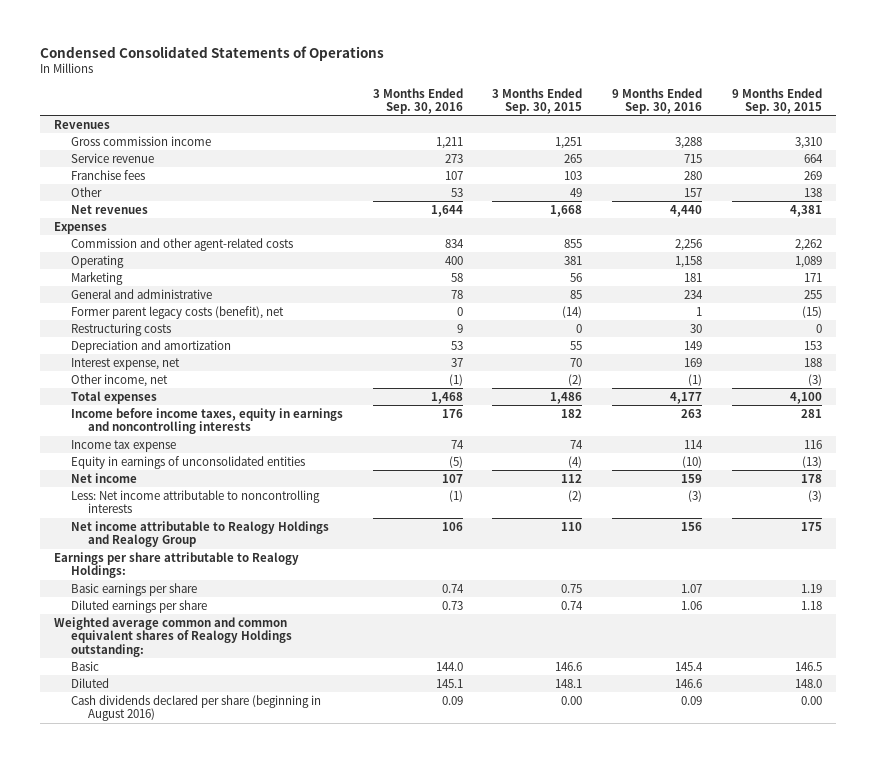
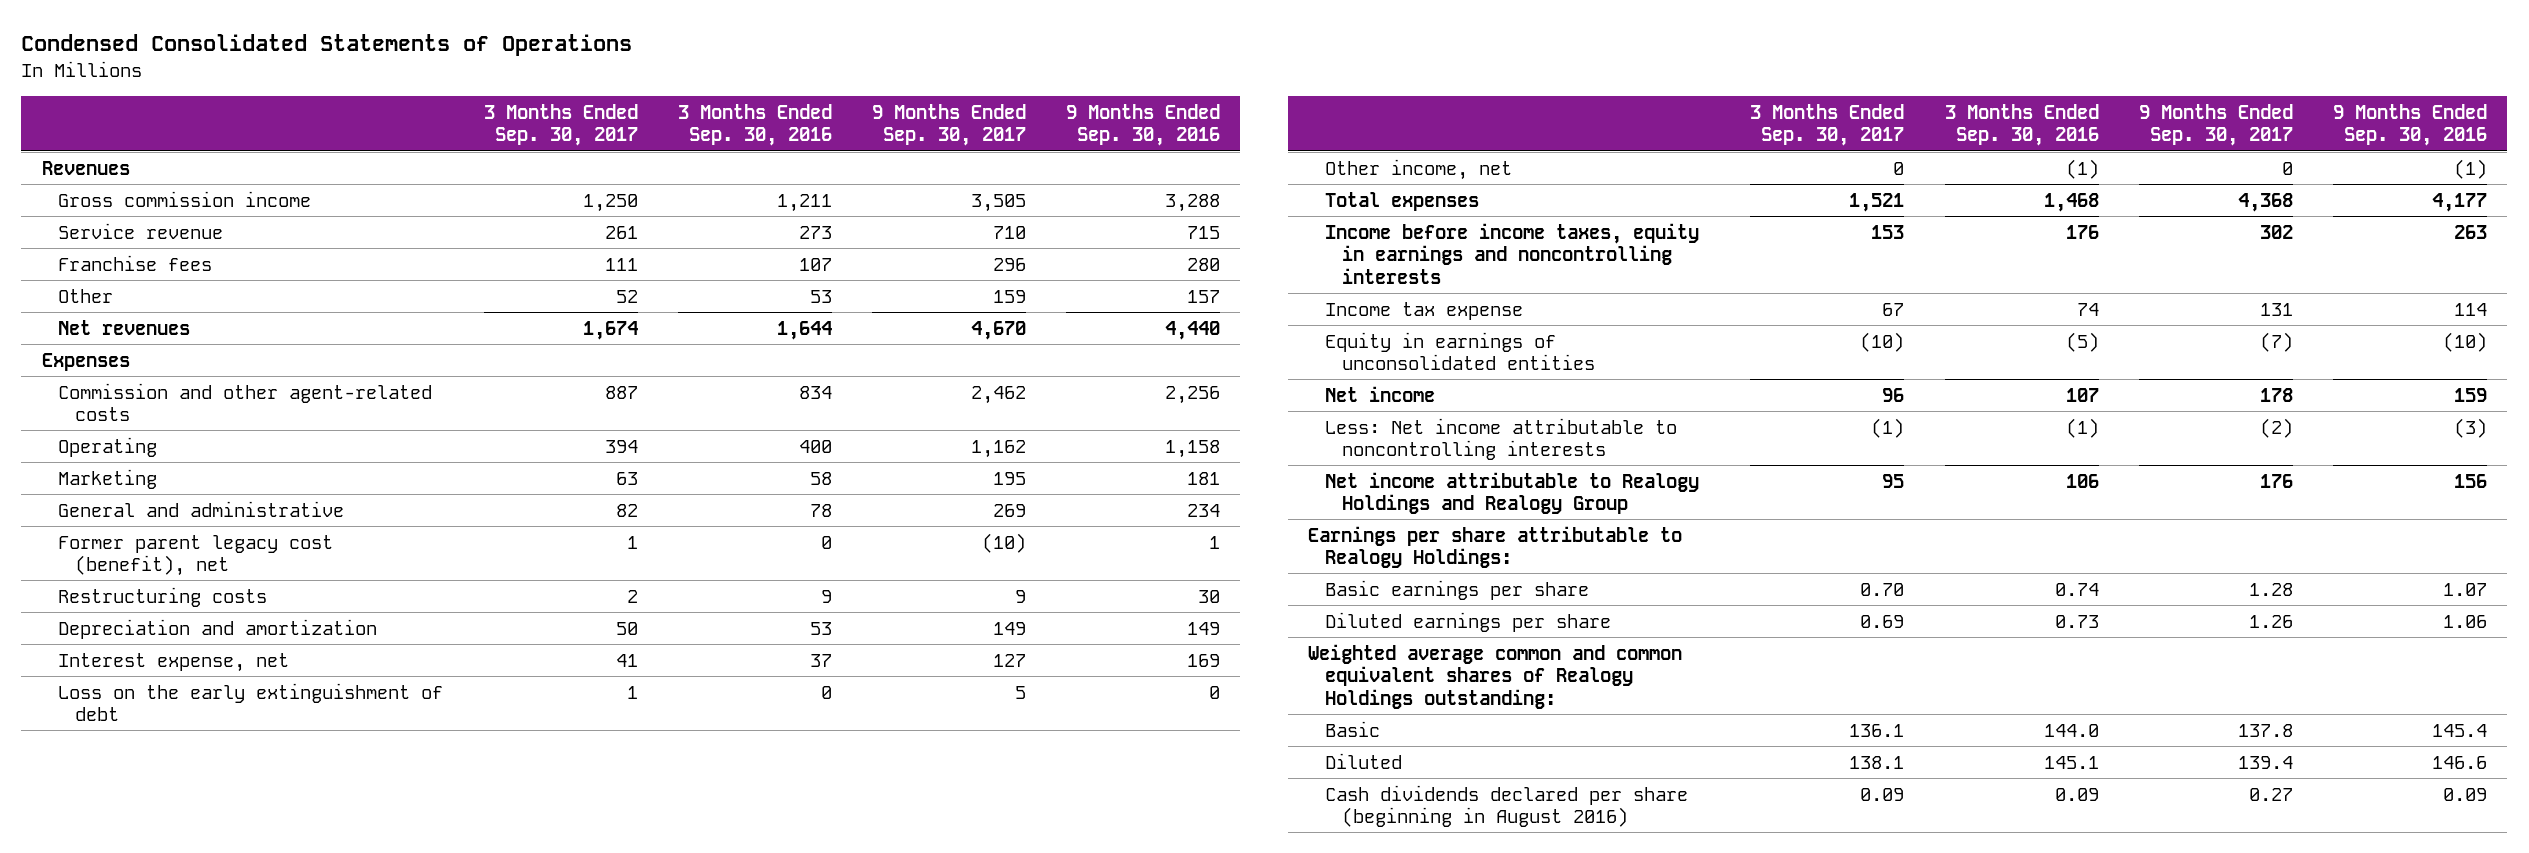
[492,87,583,115] 3 Months Ended Sep. 30, 2015 -> none
[731,87,822,115] 9 Months Ended Sep. 30, 2015 -> none
none -> [483,103,638,147] 3 Months Ended Sep. 30, 2017
none -> [872,103,1027,147] 9 Months Ended Sep. 30, 2017
[71,305,285,319] Former parent legacy costs (benefit), net -> [58,534,334,577] Former parent legacy cost (benefit), net
none -> [58,682,444,722] Loss on the early extinguishment of debt

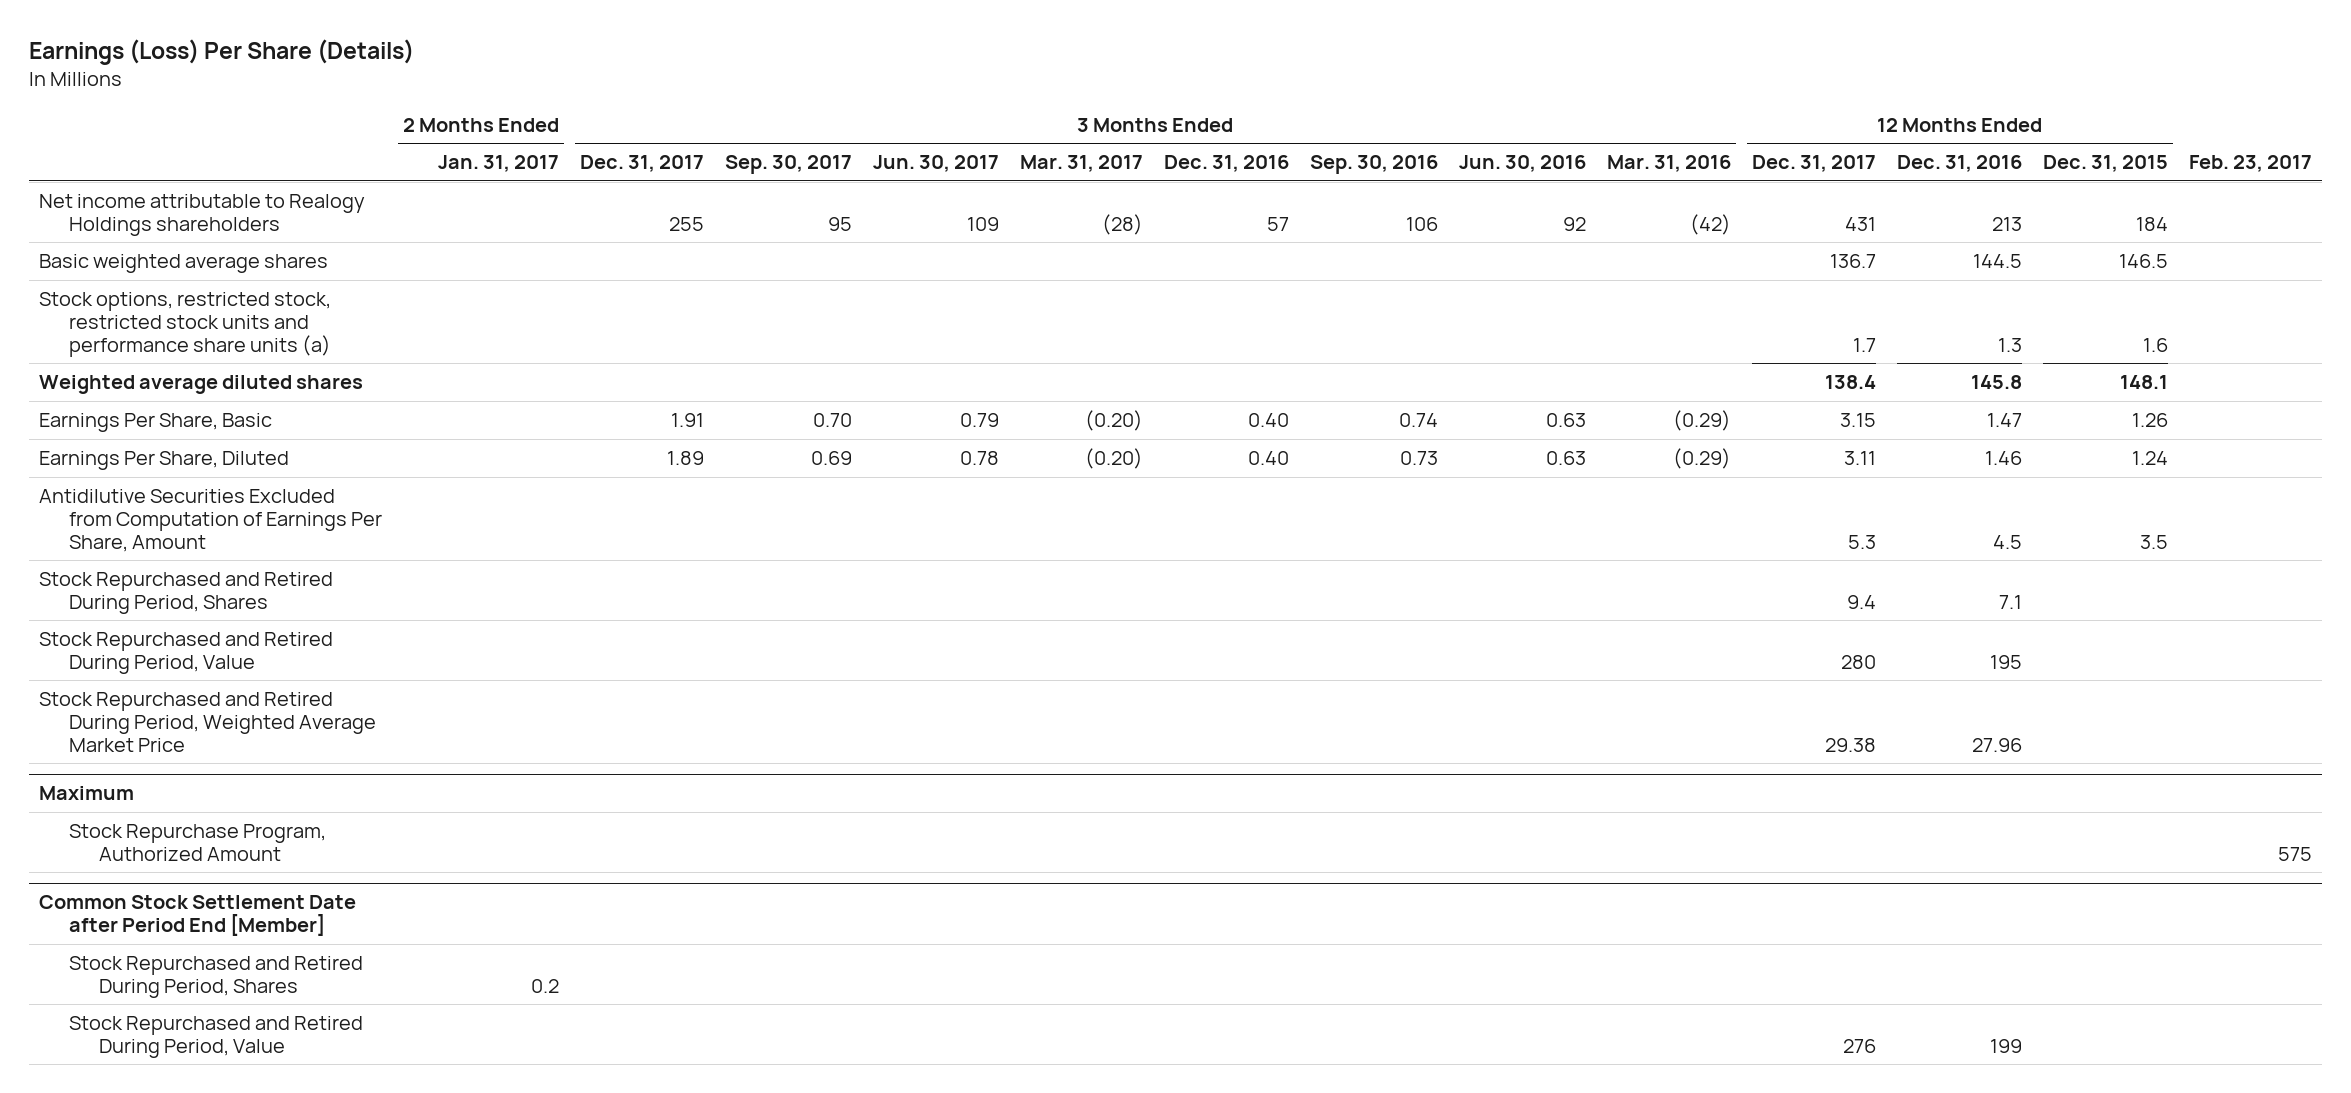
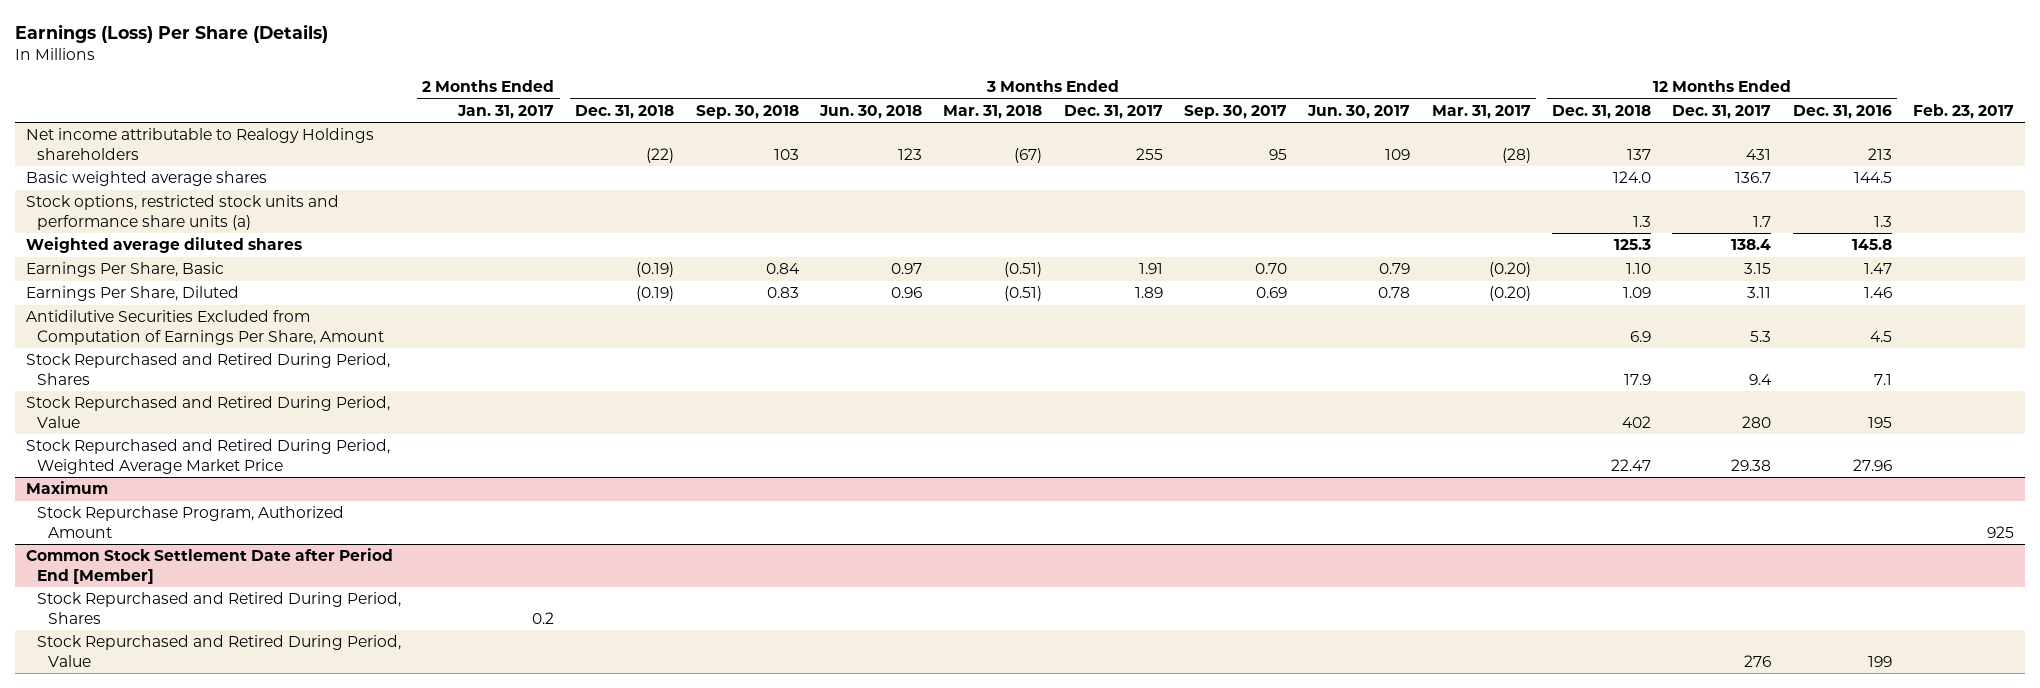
[1163,155,1289,173] Dec. 31, 2016 -> none
[1309,155,1438,175] Sep. 30, 2016 -> none
[1458,155,1586,173] Jun. 30, 2016 -> none
[1606,155,1731,173] Mar. 31, 2016 -> none
[2042,155,2168,173] Dec. 31, 2015 -> none
none -> [575,105,675,120] Dec. 31, 2018
none -> [695,105,799,120] Sep. 30, 2018
none -> [819,105,923,120] Jun. 30, 2018
none -> [943,105,1043,120] Mar. 31, 2018
none -> [1551,105,1651,120] Dec. 31, 2018
[39,292,332,357] Stock options, restricted stock, restricted stock units and performance share units (a) -> [26,195,340,230] Stock options, restricted stock units and performance share units (a)
[2277,846,2312,861] 575 -> [1986,525,2014,538] 925

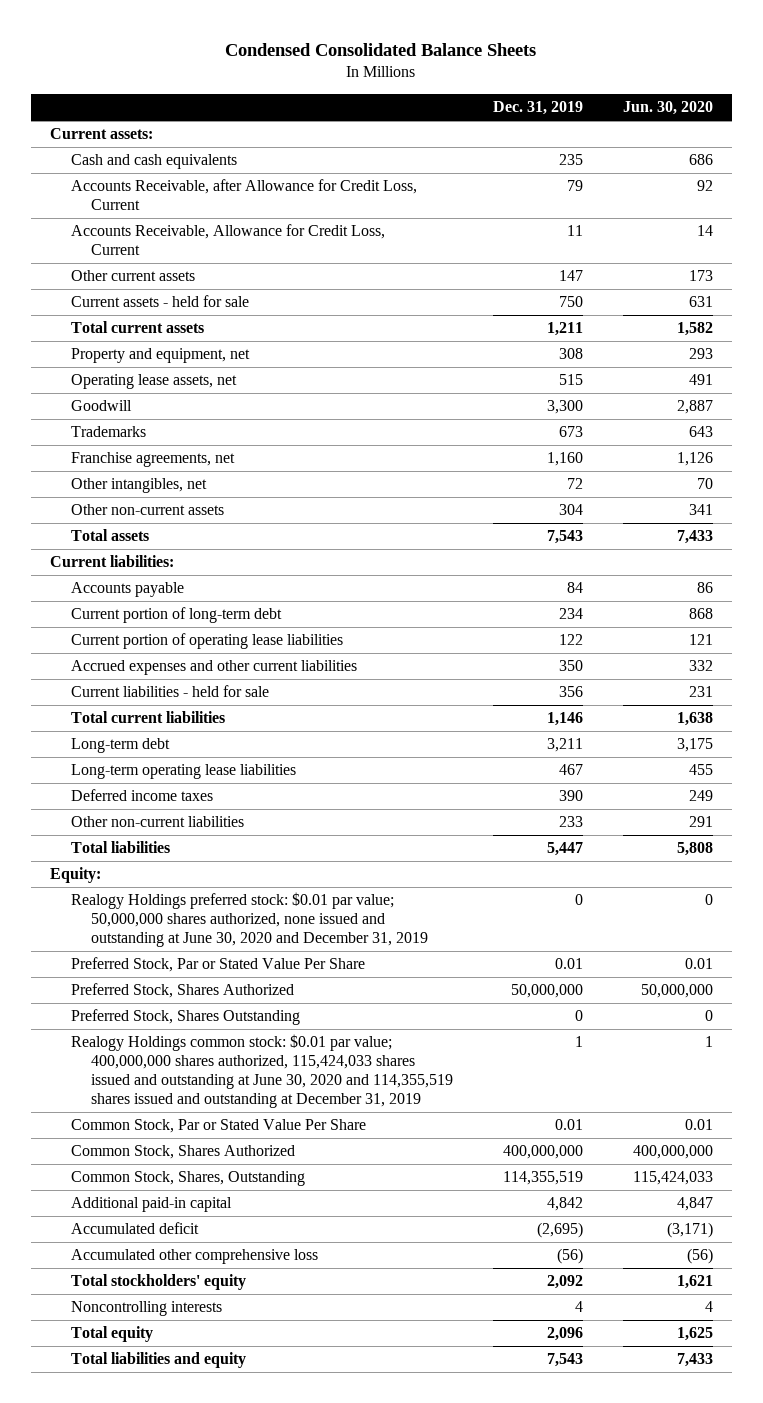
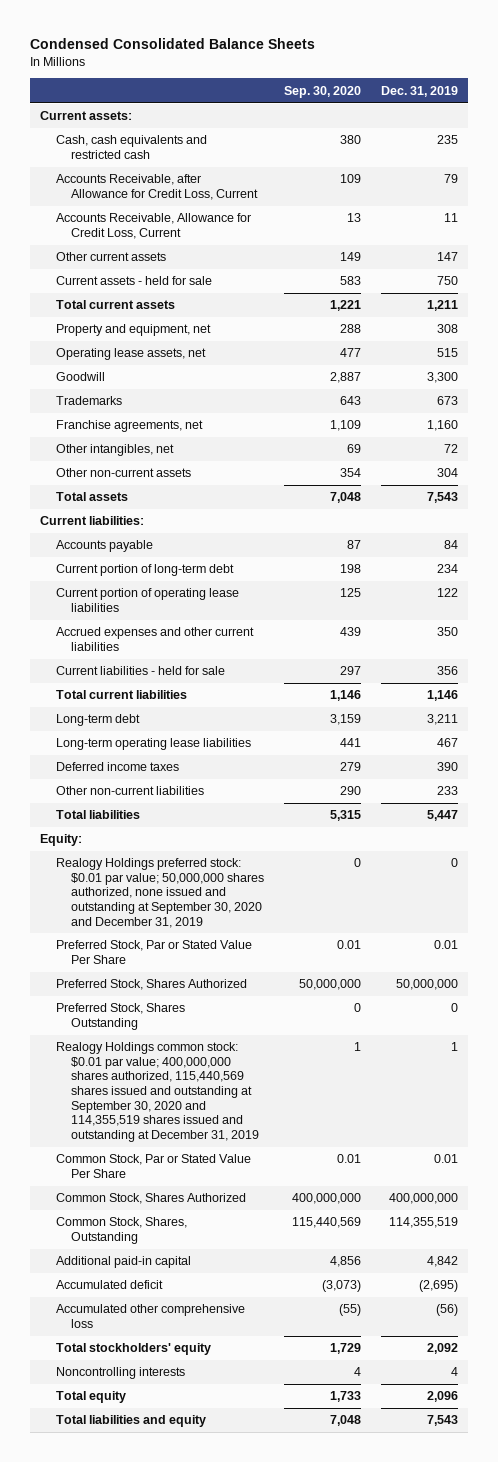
[622,101,713,116] Jun. 30, 2020 -> none
none -> [283,85,361,98] Sep. 30, 2020
[70,154,237,170] Cash and cash equivalents -> [55,135,207,159] Cash, cash equivalents and restricted cash
[70,892,429,948] Realogy Holdings preferred stock: $0.01 par value; 50,000,000 shares authorized, none issued and outstanding at June 30, 2020 and December 31, 2019 -> [55,858,264,928] Realogy Holdings preferred stock: $0.01 par value; 50,000,000 shares authorized, none issued and outstanding at September 30, 2020 and December 31, 2019
[70,1034,454,1109] Realogy Holdings common stock: $0.01 par value; 400,000,000 shares authorized, 115,424,033 shares issued and outstanding at June 30, 2020 and 114,355,519 shares issued and outstanding at December 31, 2019 -> [55,1042,259,1142] Realogy Holdings common stock: $0.01 par value; 400,000,000 shares authorized, 115,440,569 shares issued and outstanding at September 30, 2020 and 114,355,519 shares issued and outstanding at December 31, 2019

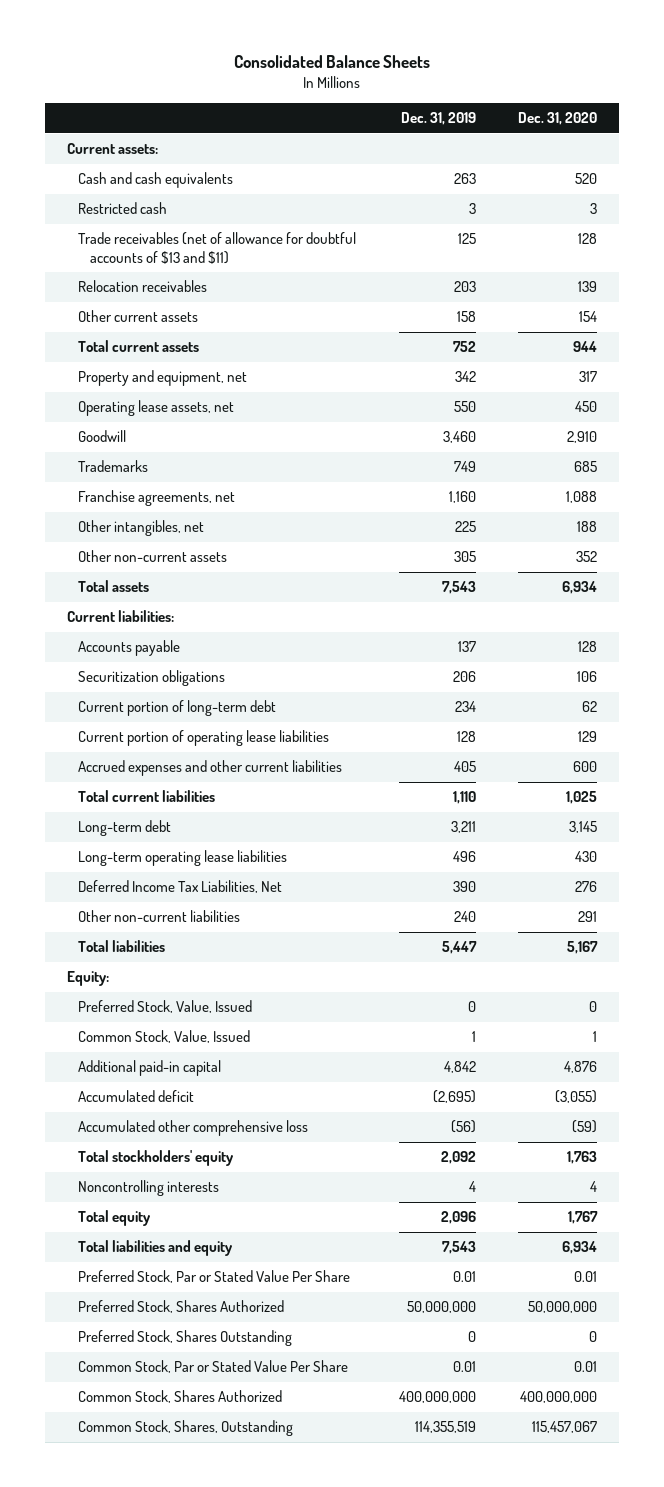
[30,38,316,50] Condensed Consolidated Balance Sheets -> [234,55,431,69] Consolidated Balance Sheets
[283,85,361,98] Sep. 30, 2020 -> none
none -> [518,112,598,126] Dec. 31, 2020
[55,174,258,200] Accounts Receivable, after Allowance for Credit Loss, Current -> none
[55,213,251,239] Accounts Receivable, Allowance for Credit Loss, Current -> none
[55,276,212,286] Current assets - held for sale -> none
[55,135,207,159] Cash, cash equivalents and restricted cash -> [78,172,234,189] Cash and cash equivalents
[436,135,458,145] 235 -> [453,173,476,185] 263
none -> [78,202,168,215] Restricted cash
none -> [78,232,357,264] Trade receivables (net of allowance for doubtful accounts of $13 and $11)
none -> [78,280,208,293] Relocation receivables
[436,252,458,262] 147 -> [456,311,476,323] 158
[426,300,458,312] 1,211 -> [452,341,476,353] 752
[436,324,458,334] 308 -> [454,371,476,383] 342
[436,348,458,358] 515 -> [453,401,476,413] 550
[426,372,458,384] 3,300 -> [442,431,476,444] 3,460
[436,396,458,406] 673 -> [453,461,476,473] 749
[443,444,458,454] 72 -> [454,521,476,533] 225
[436,468,458,478] 304 -> [453,551,476,563] 305
[443,540,458,550] 84 -> [457,641,476,653] 137
none -> [78,670,226,687] Securitization obligations
[55,666,225,676] Current liabilities - held for sale -> none
[436,588,458,598] 122 -> [456,731,476,743] 128
[436,627,458,637] 350 -> [453,761,476,773] 405
[426,690,458,702] 1,146 -> [452,791,476,805] 1,110
[436,738,458,748] 467 -> [452,851,476,863] 496
[55,762,179,772] Deferred income taxes -> [78,880,283,894] Deferred Income Tax Liabilities, Net
[436,786,458,796] 233 -> [453,911,476,923] 240
[55,858,264,928] Realogy Holdings preferred stock: $0.01 par value; 50,000,000 shares authorized, none issued and outstanding at September 30, 2020 and December 31, 2019 -> [78,1000,253,1014] Preferred Stock, Value, Issued
[55,1042,259,1142] Realogy Holdings common stock: $0.01 par value; 400,000,000 shares authorized, 115,440,569 shares issued and outstanding at September 30, 2020 and 114,355,519 shares issued and outstanding at December 31, 2019 -> [78,1030,251,1044] Common Stock, Value, Issued
[55,940,252,964] Preferred Stock, Par or Stated Value Per Share -> [78,1270,351,1284] Preferred Stock, Par or Stated Value Per Share
[55,979,247,991] Preferred Stock, Shares Authorized -> [78,1300,285,1314] Preferred Stock, Shares Authorized
[55,1003,185,1030] Preferred Stock, Shares Outstanding -> [78,1330,293,1347] Preferred Stock, Shares Outstanding
[55,1154,251,1178] Common Stock, Par or Stated Value Per Share -> [78,1360,349,1374] Common Stock, Par or Stated Value Per Share
[55,1193,246,1205] Common Stock, Shares Authorized -> [78,1390,283,1404] Common Stock, Shares Authorized
[55,1217,187,1244] Common Stock, Shares, Outstanding -> [78,1420,294,1437] Common Stock, Shares, Outstanding

